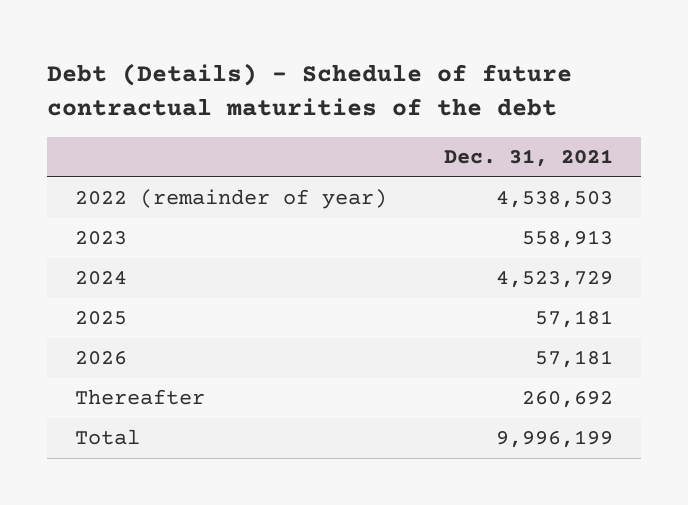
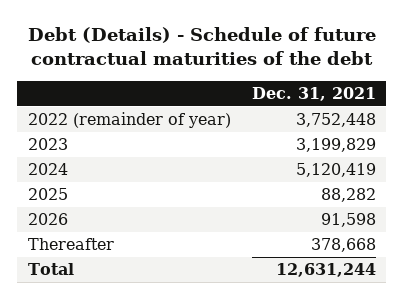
[495,191,613,209] 4,538,503 -> [295,113,376,128] 3,752,448
[521,230,613,249] 558,913 -> [295,138,376,153] 3,199,829
[495,271,613,289] 4,523,729 -> [295,163,376,178] 5,120,419
[534,310,613,329] 57,181 -> [320,188,376,203] 88,282
[534,350,613,369] 57,181 -> [320,213,376,228] 91,598
[521,391,613,409] 260,692 -> [310,238,376,253] 378,668
[495,430,613,449] 9,996,199 -> [275,263,376,278] 12,631,244

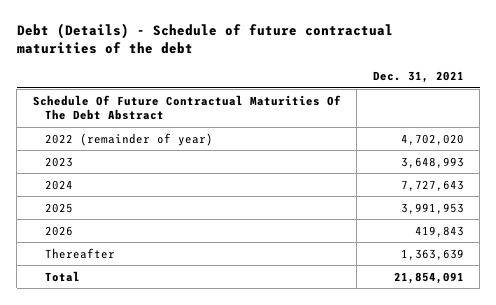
none -> [32,94,341,121] Schedule Of Future Contractual Maturities Of The Debt Abstract
[295,113,376,128] 3,752,448 -> [400,133,464,145] 4,702,020
[295,138,376,153] 3,199,829 -> [400,156,464,168] 3,648,993
[295,163,376,178] 5,120,419 -> [400,179,464,191] 7,727,643
[320,188,376,203] 88,282 -> [400,202,464,214] 3,991,953
[320,213,376,228] 91,598 -> [414,225,464,237] 419,843
[310,238,376,253] 378,668 -> [400,248,464,260] 1,363,639
[275,263,376,278] 12,631,244 -> [393,271,464,284] 21,854,091

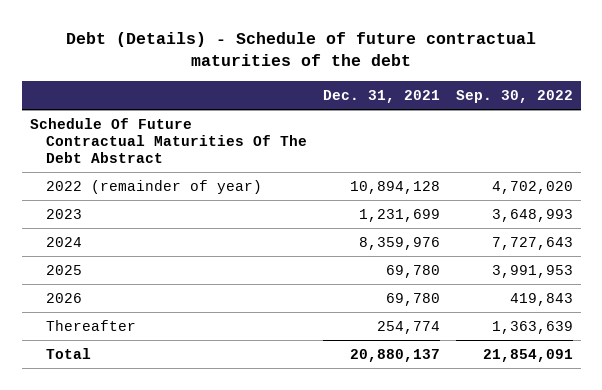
none -> [455,89,573,103] Sep. 30, 2022
[400,133,464,145] 4,702,020 -> [349,180,440,194] 10,894,128
[400,156,464,168] 3,648,993 -> [358,208,440,222] 1,231,699
[400,179,464,191] 7,727,643 -> [358,236,440,250] 8,359,976
[400,202,464,214] 3,991,953 -> [385,264,440,278] 69,780
[414,225,464,237] 419,843 -> [385,292,440,306] 69,780
[400,248,464,260] 1,363,639 -> [376,320,440,334] 254,774
[393,271,464,284] 21,854,091 -> [349,348,440,362] 20,880,137

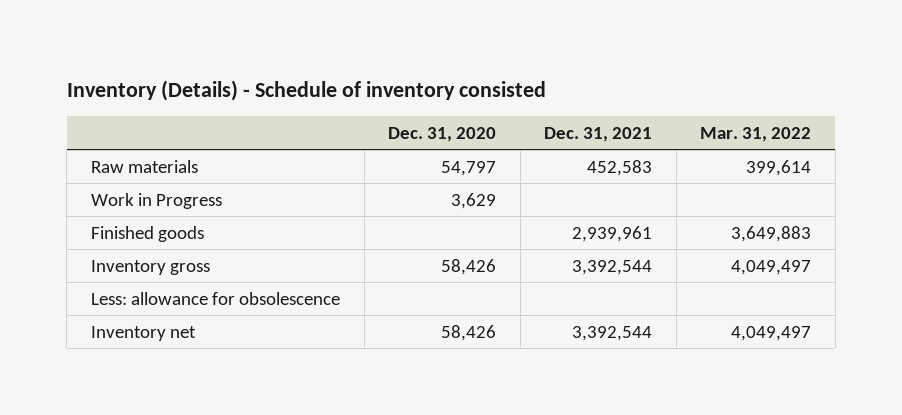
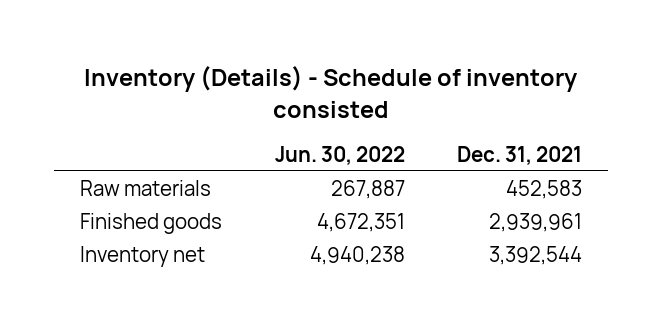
[388,126,497,142] Dec. 31, 2020 -> none
[700,126,812,142] Mar. 31, 2022 -> none
none -> [274,145,405,165] Jun. 30, 2022
[91,192,223,209] Work in Progress -> none
[91,259,211,275] Inventory gross -> none
[91,291,341,305] Less: allowance for obsolescence -> none

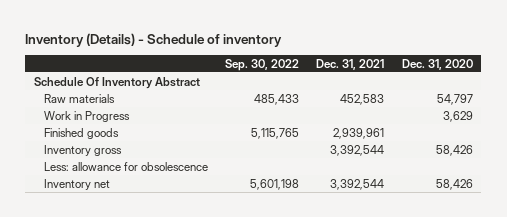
[84,65,579,118] Inventory (Details) - Schedule of inventory consisted -> [25,32,283,47] Inventory (Details) - Schedule of inventory
[274,145,405,165] Jun. 30, 2022 -> none
none -> [225,58,300,71] Sep. 30, 2022
none -> [401,58,473,70] Dec. 31, 2020
none -> [34,76,201,89] Schedule Of Inventory Abstract
none -> [43,110,130,122] Work in Progress
none -> [43,144,122,156] Inventory gross
none -> [43,161,208,171] Less: allowance for obsolescence

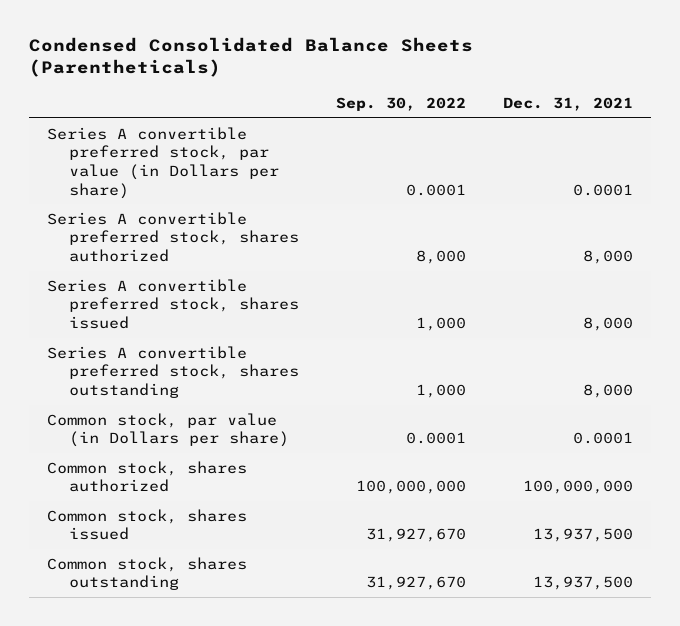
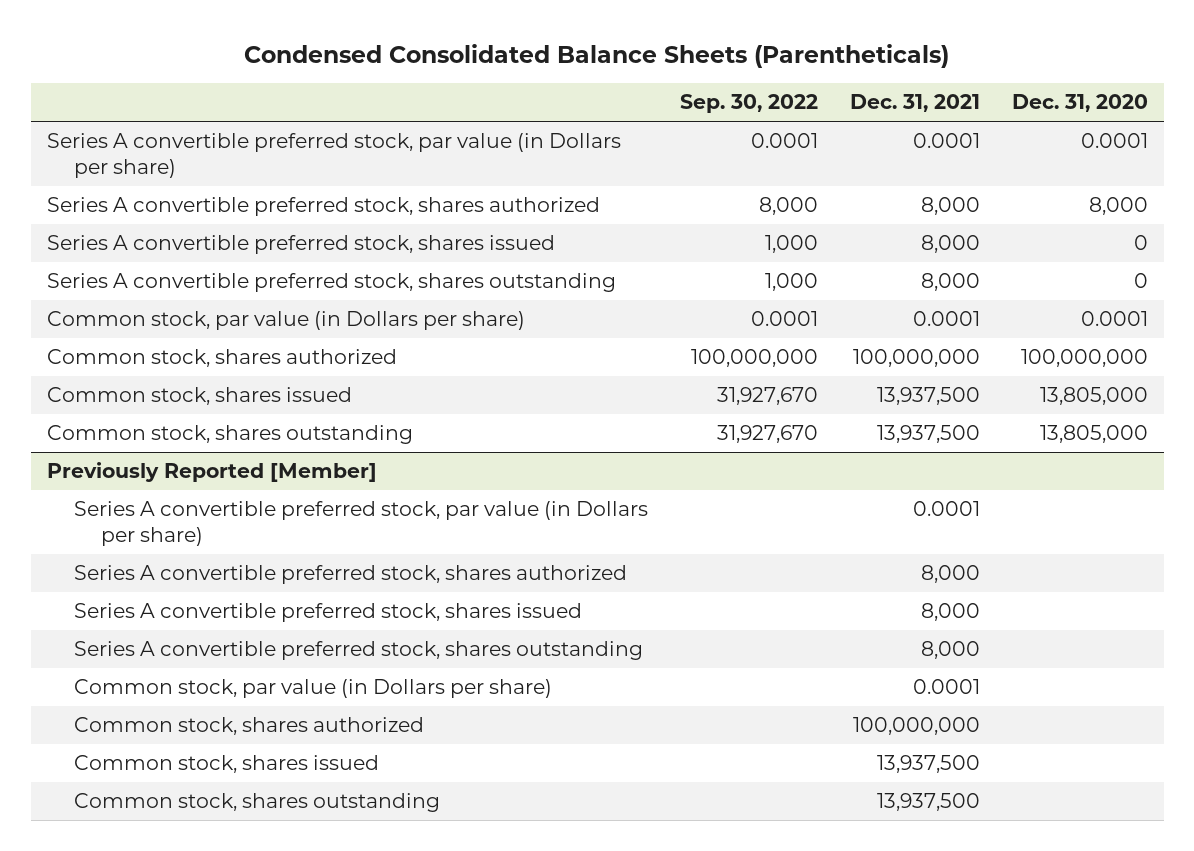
none -> [1011,94,1148,113] Dec. 31, 2020
none -> [46,462,377,483] Previously Reported [Member]
none -> [73,501,648,547] Series A convertible preferred stock, par value (in Dollars per share)
none -> [73,565,627,585] Series A convertible preferred stock, shares authorized
none -> [73,603,582,623] Series A convertible preferred stock, shares issued
none -> [73,641,643,661] Series A convertible preferred stock, shares outstanding
none -> [73,679,552,699] Common stock, par value (in Dollars per share)
none -> [73,717,424,736] Common stock, shares authorized
none -> [73,755,379,774] Common stock, shares issued
none -> [73,793,440,813] Common stock, shares outstanding

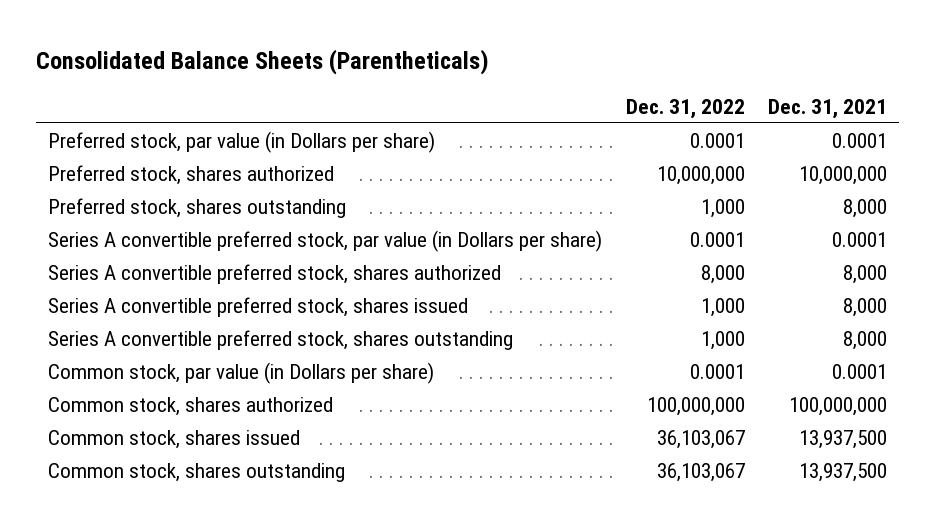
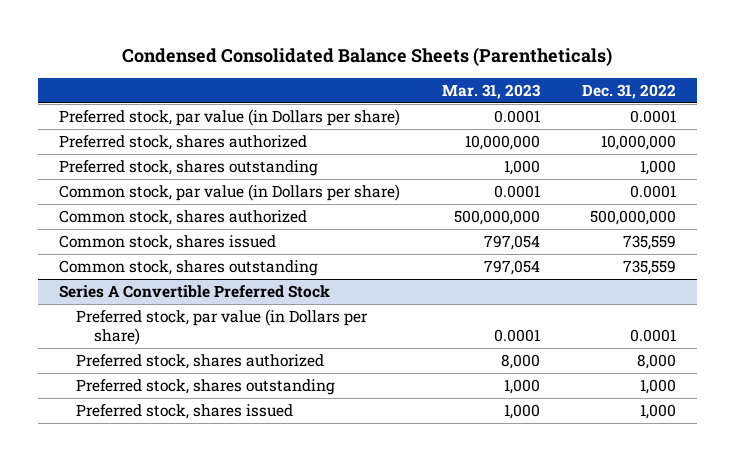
[36,48,490,75] Consolidated Balance Sheets (Parentheticals) -> [122,47,613,67] Condensed Consolidated Balance Sheets (Parentheticals)
[768,98,888,119] Dec. 31, 2021 -> none
none -> [441,83,541,99] Mar. 31, 2023
[47,229,602,252] Series A convertible preferred stock, par value (in Dollars per share) -> none
[47,263,501,284] Series A convertible preferred stock, shares authorized -> none
[47,296,468,317] Series A convertible preferred stock, shares issued -> none
[47,329,513,350] Series A convertible preferred stock, shares outstanding -> none
[646,396,745,416] 100,000,000 -> [589,210,676,226] 500,000,000
[656,429,745,449] 36,103,067 -> [622,235,676,251] 735,559
[656,462,745,482] 36,103,067 -> [622,260,676,276] 735,559
none -> [58,285,330,299] Series A Convertible Preferred Stock
none -> [76,309,369,345] Preferred stock, par value (in Dollars per share)
none -> [76,354,325,370] Preferred stock, shares authorized
none -> [76,379,336,396] Preferred stock, shares outstanding
none -> [76,404,294,420] Preferred stock, shares issued

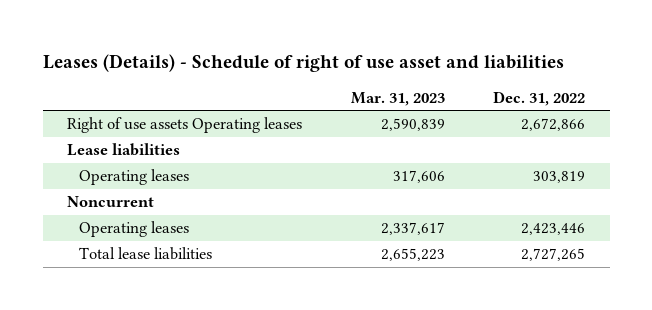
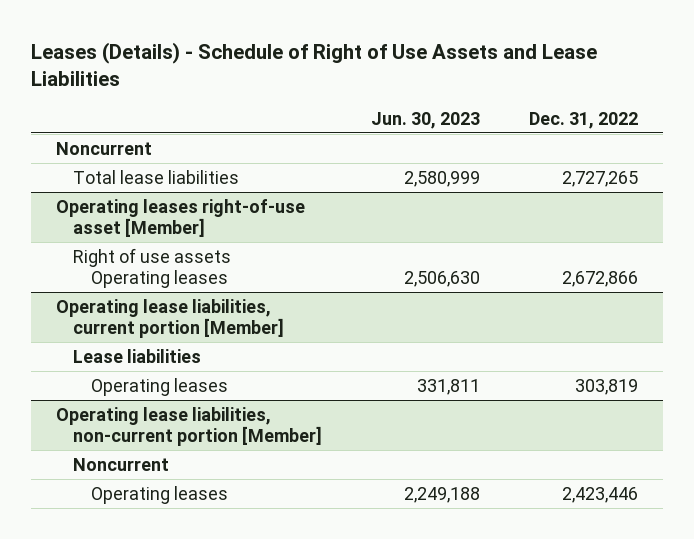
[42,54,564,73] Leases (Details) - Schedule of right of use asset and liabilities -> [30,41,597,87] Leases (Details) - Schedule of Right of Use Assets and Lease Liabilities
[350,92,445,107] Mar. 31, 2023 -> none
none -> [371,111,481,129] Jun. 30, 2023
none -> [55,141,152,155] Noncurrent
[78,247,212,261] Total lease liabilities -> [73,169,240,184] Total lease liabilities
none -> [55,198,305,237] Operating leases right-of-use asset [Member]
none -> [55,298,285,338] Operating lease liabilities, current portion [Member]
none -> [55,406,323,446] Operating lease liabilities, non-current portion [Member]

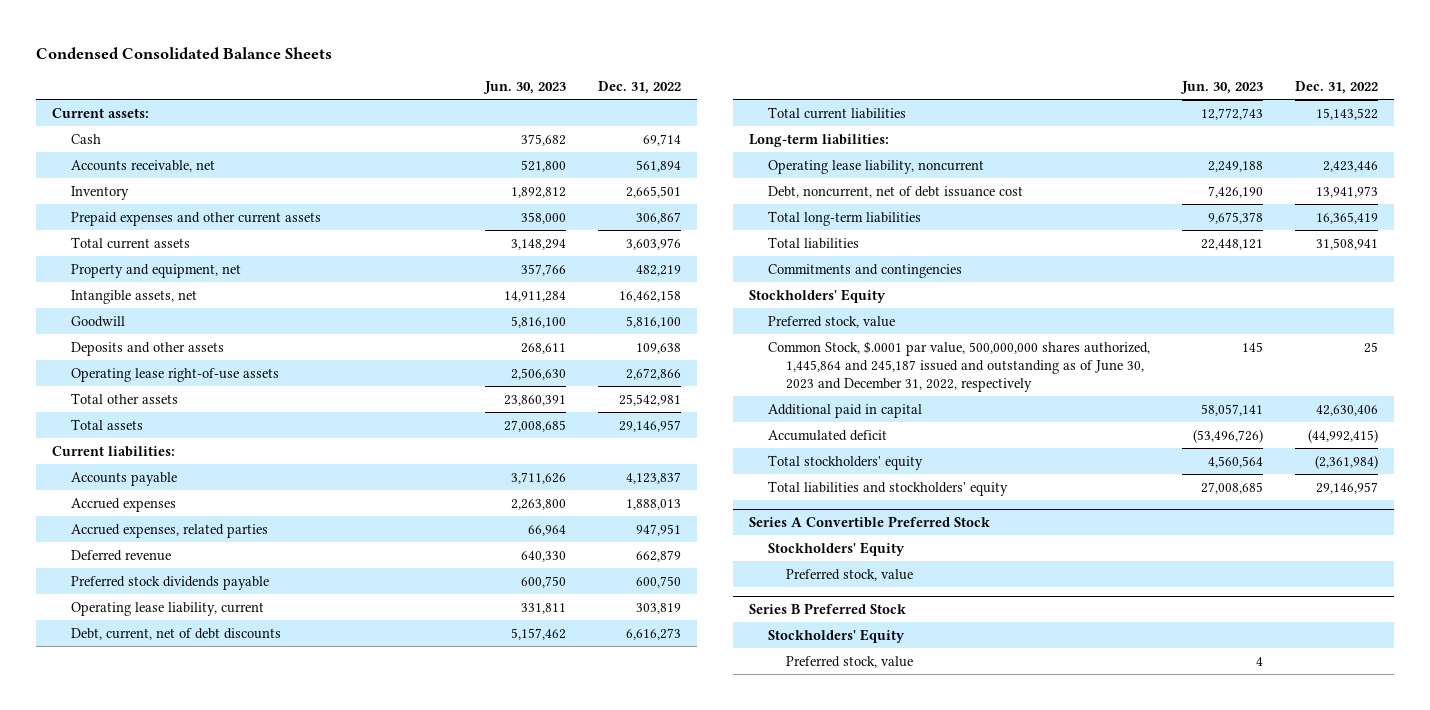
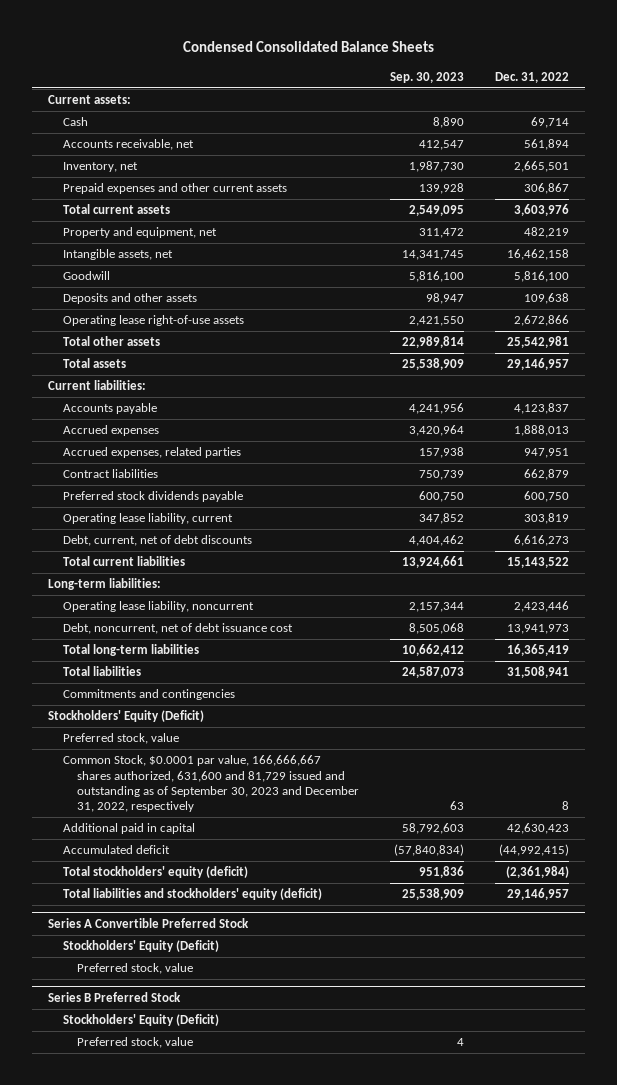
[482,80,566,94] Jun. 30, 2023 -> none
none -> [390,71,465,83] Sep. 30, 2023
[70,185,129,200] Inventory -> [62,162,138,173] Inventory, net
[70,549,171,561] Deferred revenue -> [62,469,158,479] Contract liabilities
[749,288,887,303] Stockholders' Equity -> [47,710,204,723] Stockholders' Equity (Deficit)
[767,340,1150,392] Common Stock, $.0001 par value, 500,000,000 shares authorized, 1,445,864 and 245,187 issued and outstanding as of June 30, 2023 and December 31, 2022, respectively -> [62,755,360,812] Common Stock, $0.0001 par value, 166,666,667 shares authorized, 631,600 and 81,729 issued and outstanding as of September 30, 2023 and December 31, 2022, respectively
[1364,341,1379,353] 25 -> [562,800,570,810] 8
[1316,404,1379,416] 42,630,406 -> [507,823,570,835] 42,630,423
[767,454,923,470] Total stockholders' equity -> [62,866,248,879] Total stockholders' equity (deficit)
[767,480,1008,496] Total liabilities and stockholders' equity -> [62,888,322,901] Total liabilities and stockholders' equity (deficit)
[767,541,905,556] Stockholders' Equity -> [62,940,219,953] Stockholders' Equity (Deficit)
[767,628,905,643] Stockholders' Equity -> [62,1014,219,1027] Stockholders' Equity (Deficit)

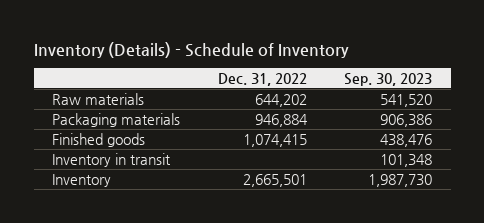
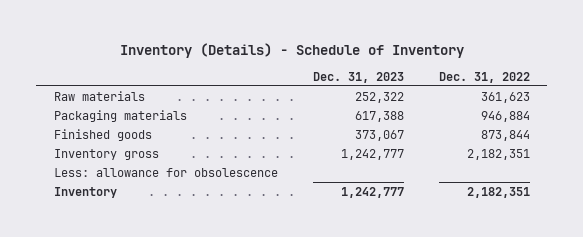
[343,72,432,86] Sep. 30, 2023 -> none
none -> [312,71,404,83] Dec. 31, 2023
[254,93,307,107] 644,202 -> [480,91,530,103] 361,623
[52,152,172,167] Inventory in transit -> none
[242,133,307,147] 1,074,415 -> [480,129,530,141] 873,844
none -> [53,148,159,160] Inventory gross
none -> [53,167,278,177] Less: allowance for obsolescence
[242,173,307,187] 2,665,501 -> [466,186,530,198] 2,182,351

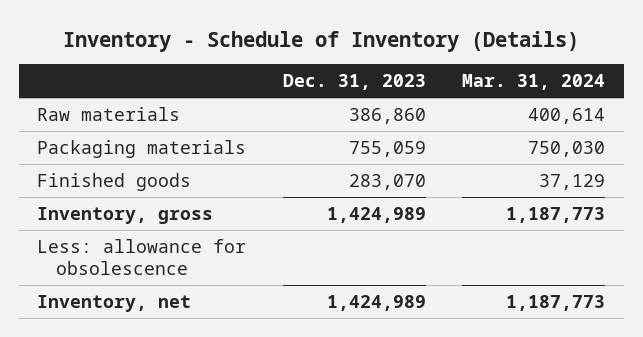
[119,42,464,58] Inventory (Details) - Schedule of Inventory -> [63,30,580,52] Inventory - Schedule of Inventory (Details)
[438,71,530,83] Dec. 31, 2022 -> none
none -> [462,74,606,91] Mar. 31, 2024
[354,91,404,103] 252,322 -> [348,107,426,124] 386,860
[354,110,404,122] 617,388 -> [348,140,426,157] 755,059
[354,129,404,141] 373,067 -> [348,173,426,190] 283,070
[53,148,159,160] Inventory gross -> [37,206,214,224] Inventory, gross
[340,148,404,160] 1,242,777 -> [326,206,426,223] 1,424,989
[53,186,117,198] Inventory -> [37,294,192,312] Inventory, net
[340,186,404,198] 1,242,777 -> [326,294,426,311] 1,424,989

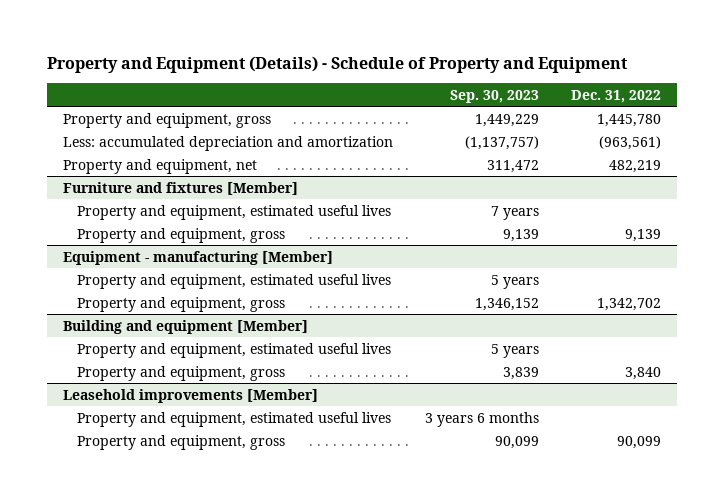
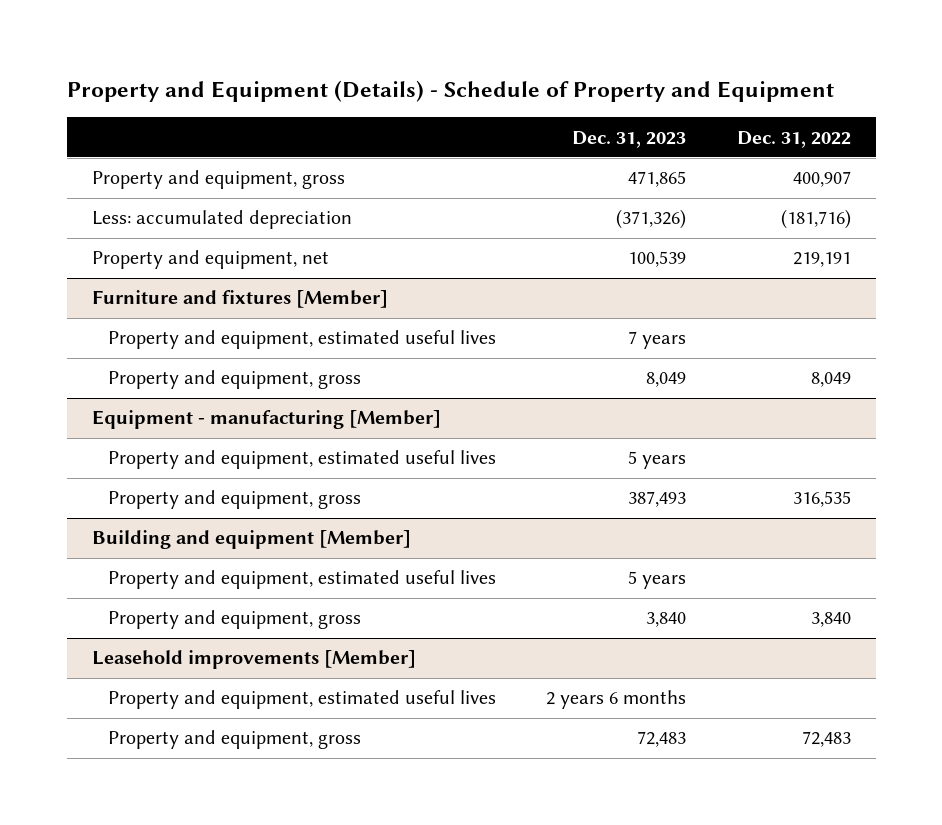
[450,89,540,103] Sep. 30, 2023 -> none
none -> [572,130,687,148] Dec. 31, 2023
[597,113,662,127] 1,445,780 -> [792,171,851,188] 400,907
[63,135,394,151] Less: accumulated depreciation and amortization -> [91,210,352,230] Less: accumulated depreciation
[599,135,662,150] (963,561) -> [780,209,851,230] (181,716)
[609,159,662,173] 482,219 -> [792,252,851,268] 219,191
[625,228,662,242] 9,139 -> [810,372,851,388] 8,049
[597,297,662,311] 1,342,702 -> [792,491,851,508] 316,535
[617,435,662,449] 90,099 -> [801,731,851,748] 72,483

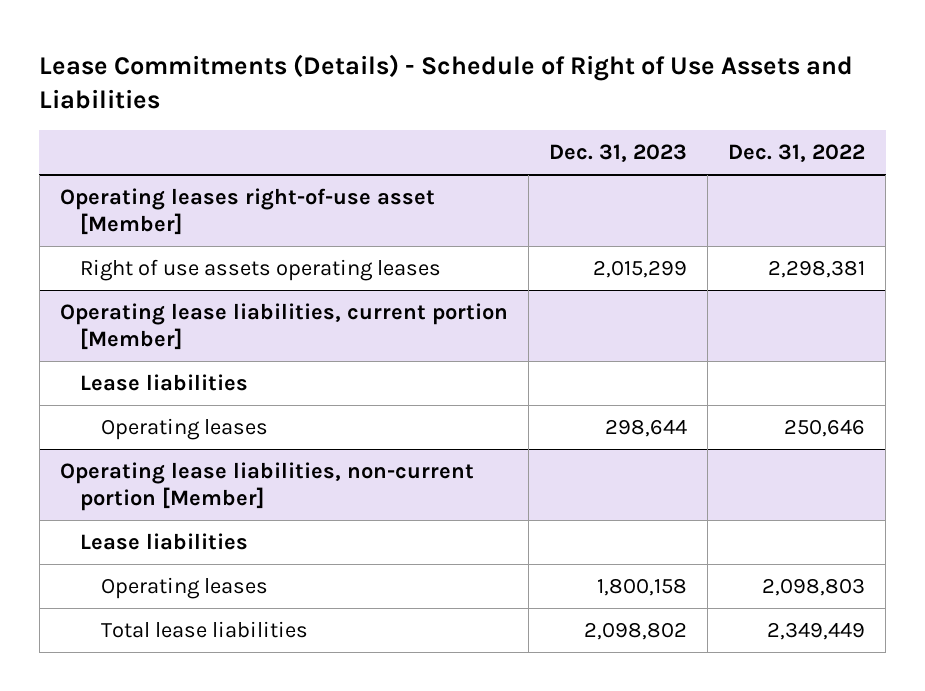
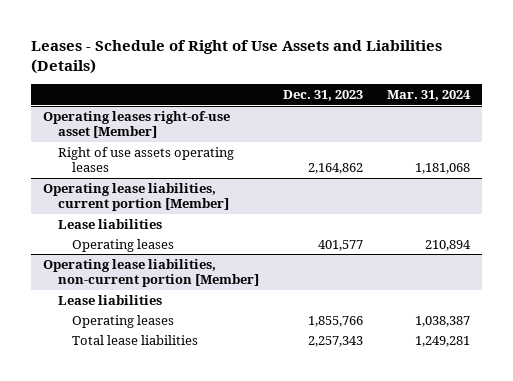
[39,53,854,110] Lease Commitments (Details) - Schedule of Right of Use Assets and Liabilities -> [31,40,443,75] Leases - Schedule of Right of Use Assets and Liabilities (Details)
[728,144,866,163] Dec. 31, 2022 -> none
none -> [386,90,471,102] Mar. 31, 2024
[592,260,687,279] 2,015,299 -> [307,163,363,175] 2,164,862
[604,419,687,438] 298,644 -> [317,239,363,251] 401,577
[596,578,687,597] 1,800,158 -> [307,315,363,327] 1,855,766
[583,622,687,641] 2,098,802 -> [307,335,363,347] 2,257,343

